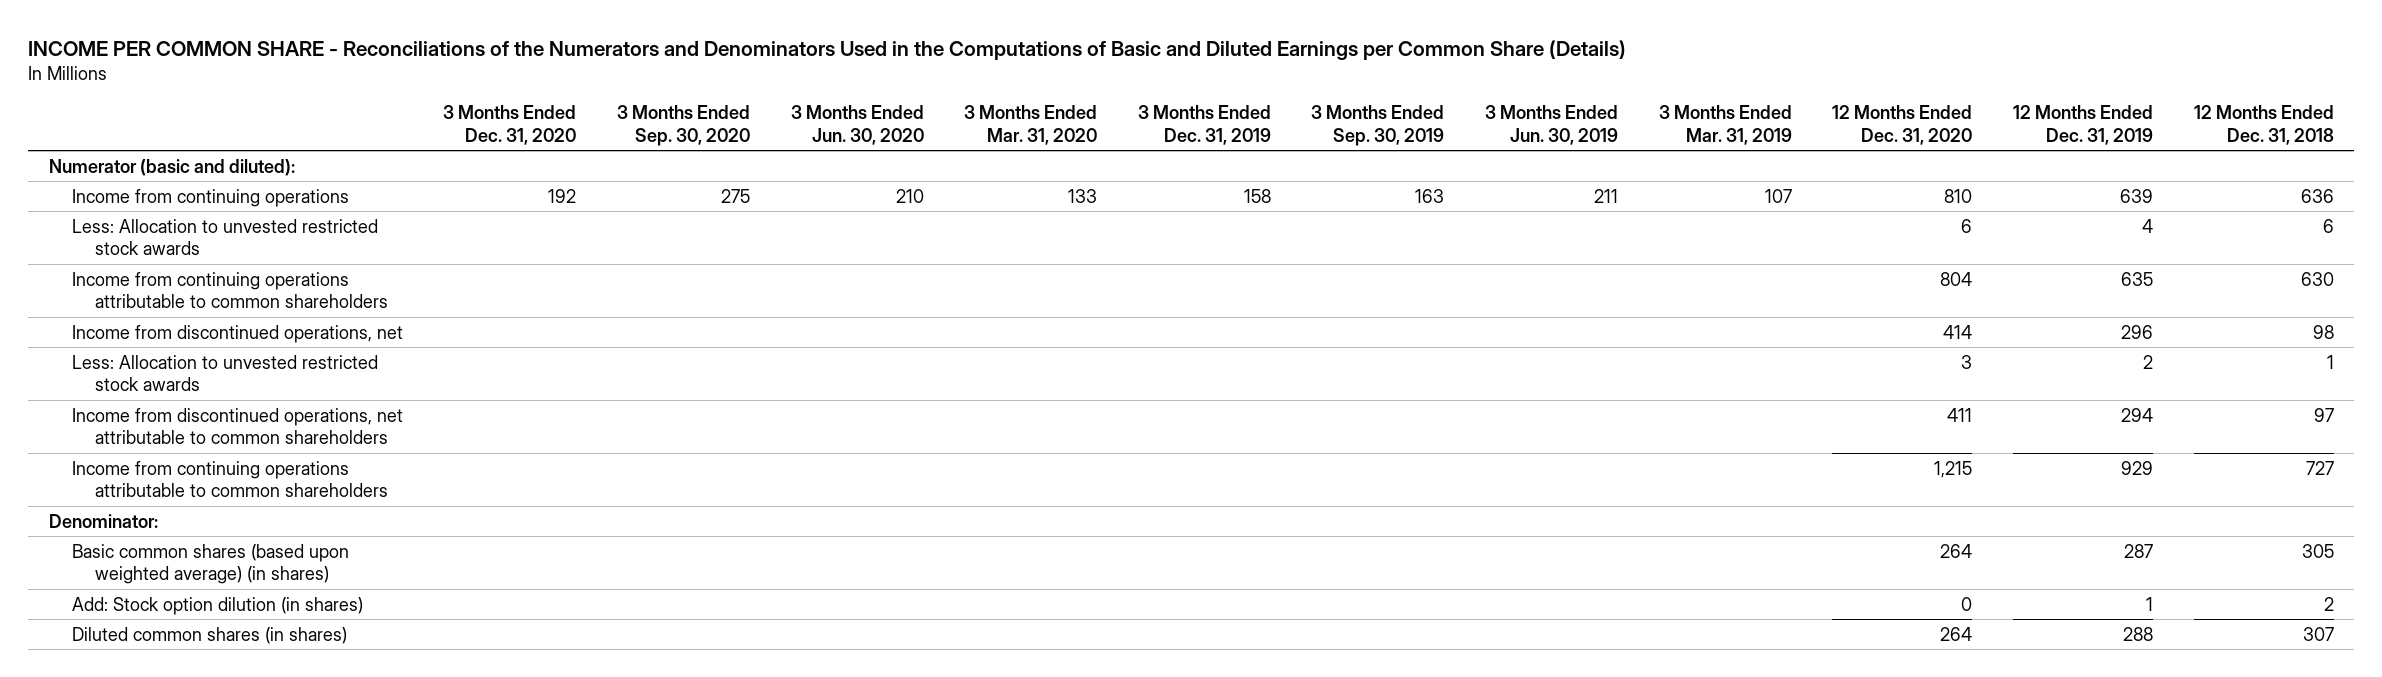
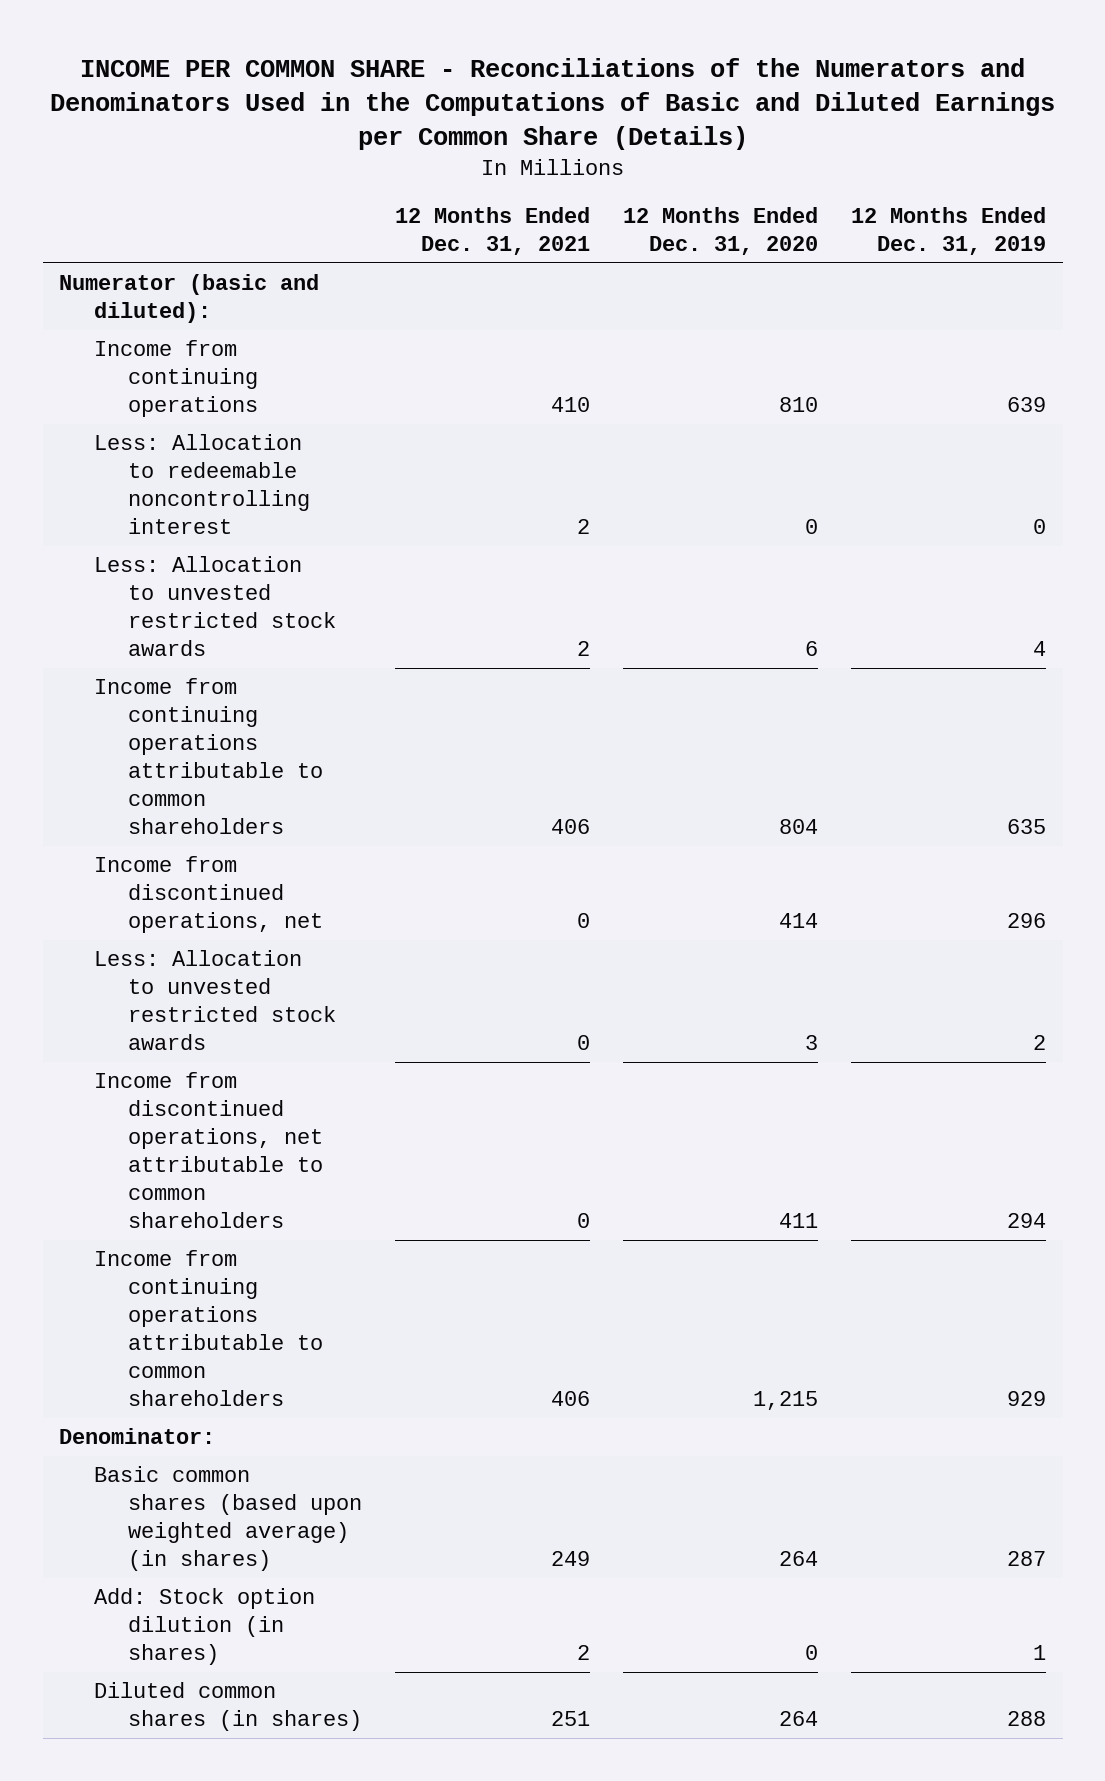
[443,105,577,145] 3 Months Ended Dec. 31, 2020 -> none
[616,105,750,146] 3 Months Ended Sep. 30, 2020 -> none
[790,105,924,145] 3 Months Ended Jun. 30, 2020 -> none
[964,105,1098,145] 3 Months Ended Mar. 31, 2020 -> none
[1137,105,1271,145] 3 Months Ended Dec. 31, 2019 -> none
[1311,105,1445,146] 3 Months Ended Sep. 30, 2019 -> none
[1485,105,1619,145] 3 Months Ended Jun. 30, 2019 -> none
[1658,105,1792,145] 3 Months Ended Mar. 31, 2019 -> none
[2193,105,2334,145] 12 Months Ended Dec. 31, 2018 -> none
none -> [395,207,591,255] 12 Months Ended Dec. 31, 2021
none -> [93,434,311,535] Less: Allocation to redeemable noncontrolling interest

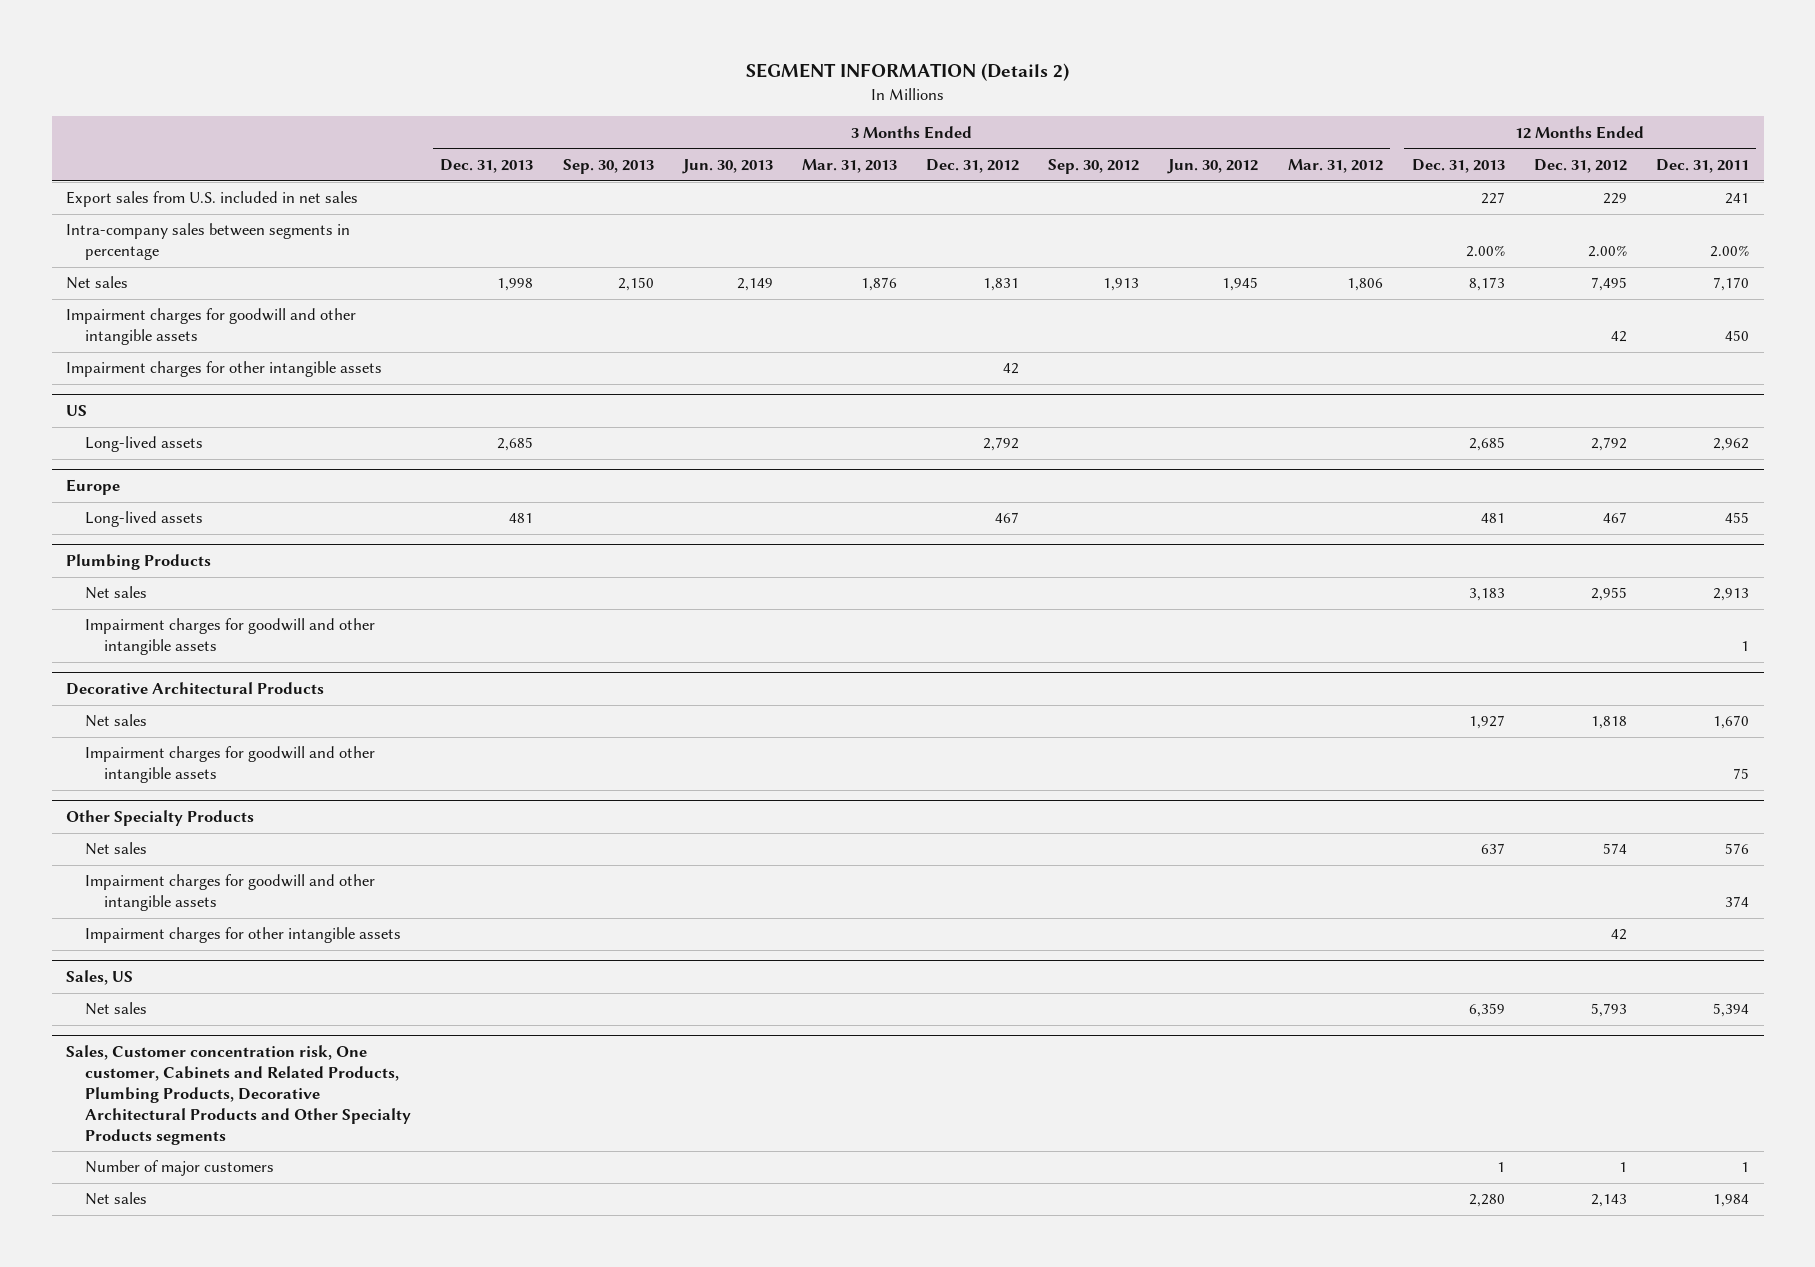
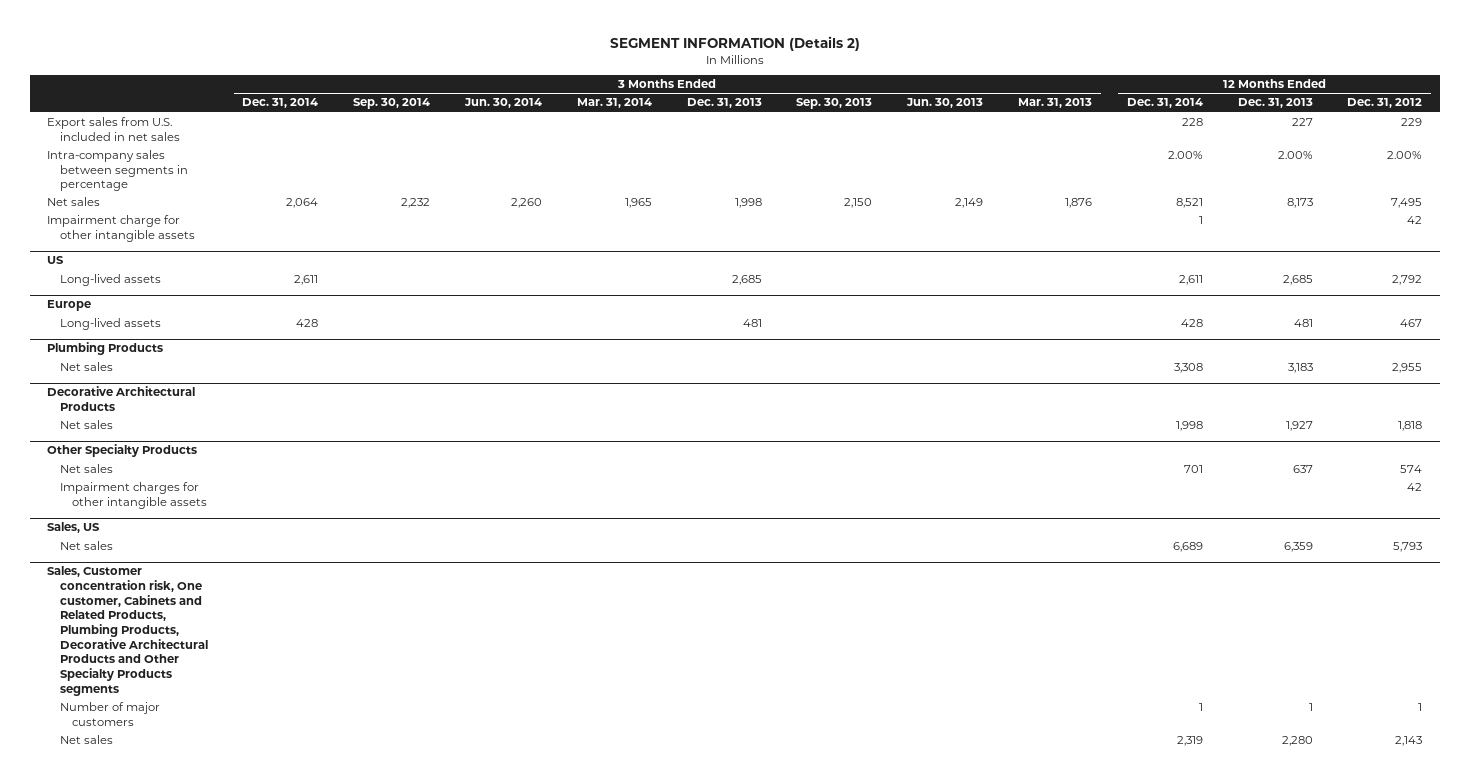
[926,159,1020,174] Dec. 31, 2012 -> none
[1048,159,1140,175] Sep. 30, 2012 -> none
[1167,159,1259,175] Jun. 30, 2012 -> none
[1287,159,1383,174] Mar. 31, 2012 -> none
[1656,159,1750,174] Dec. 31, 2011 -> none
none -> [242,98,319,109] Dec. 31, 2014
none -> [353,98,431,110] Sep. 30, 2014
none -> [464,98,543,109] Jun. 30, 2014
none -> [576,98,652,109] Mar. 31, 2014
none -> [1126,98,1203,109] Dec. 31, 2014
[66,361,383,378] Impairment charges for other intangible assets -> none
[66,308,357,346] Impairment charges for goodwill and other intangible assets -> [47,215,195,242] Impairment charge for other intangible assets
[85,618,376,656] Impairment charges for goodwill and other intangible assets -> none
[85,746,376,784] Impairment charges for goodwill and other intangible assets -> none
[85,874,376,912] Impairment charges for goodwill and other intangible assets -> none

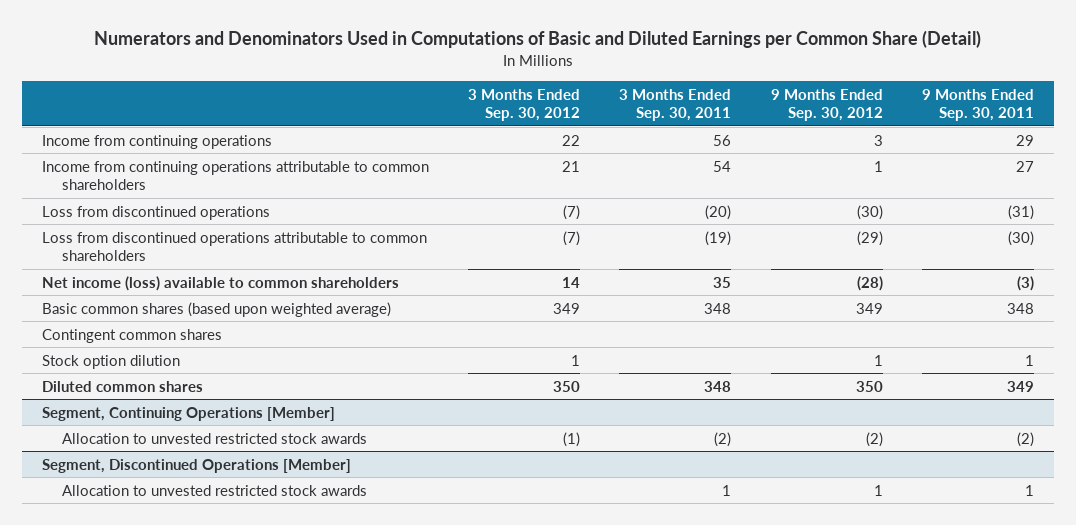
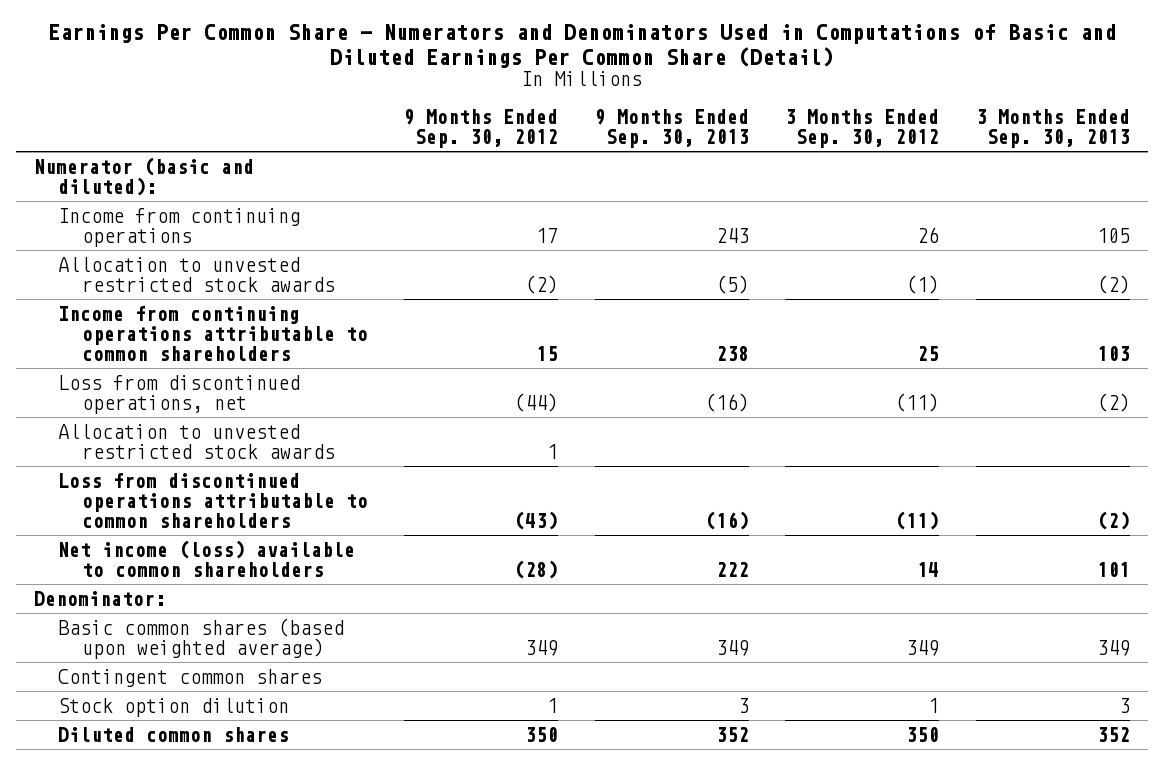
[93,30,981,49] Numerators and Denominators Used in Computations of Basic and Diluted Earnings per Common Share (Detail) -> [47,24,1116,68] Earnings Per Common Share - Numerators and Denominators Used in Computations of Basic and Diluted Earnings Per Common Share (Detail)
[619,88,732,122] 3 Months Ended Sep. 30, 2011 -> none
[922,88,1035,122] 9 Months Ended Sep. 30, 2011 -> none
none -> [594,108,749,149] 9 Months Ended Sep. 30, 2013
none -> [975,108,1130,149] 3 Months Ended Sep. 30, 2013
none -> [34,156,255,197] Numerator (basic and diluted):
[561,134,580,146] 22 -> [917,227,940,244] 26
[873,134,883,146] 3 -> [536,228,559,244] 17
none -> [57,256,335,293] Allocation to unvested restricted stock awards
[561,160,580,172] 21 -> [917,346,940,362] 25
[873,160,883,172] 1 -> [536,346,559,362] 15
[41,205,270,220] Loss from discontinued operations -> [57,374,300,415] Loss from discontinued operations, net
[562,204,580,220] (7) -> [895,393,940,413] (11)
[856,204,883,220] (30) -> [514,393,559,413] (44)
none -> [57,423,335,460] Allocation to unvested restricted stock awards
[562,230,580,246] (7) -> [895,511,940,531] (11)
[856,230,883,246] (29) -> [514,511,559,531] (43)
none -> [34,590,167,606] Denominator:
[41,406,335,421] Segment, Continuing Operations [Member] -> none
[62,432,368,444] Allocation to unvested restricted stock awards -> none
[41,458,351,473] Segment, Discontinued Operations [Member] -> none
[62,484,368,496] Allocation to unvested restricted stock awards -> none

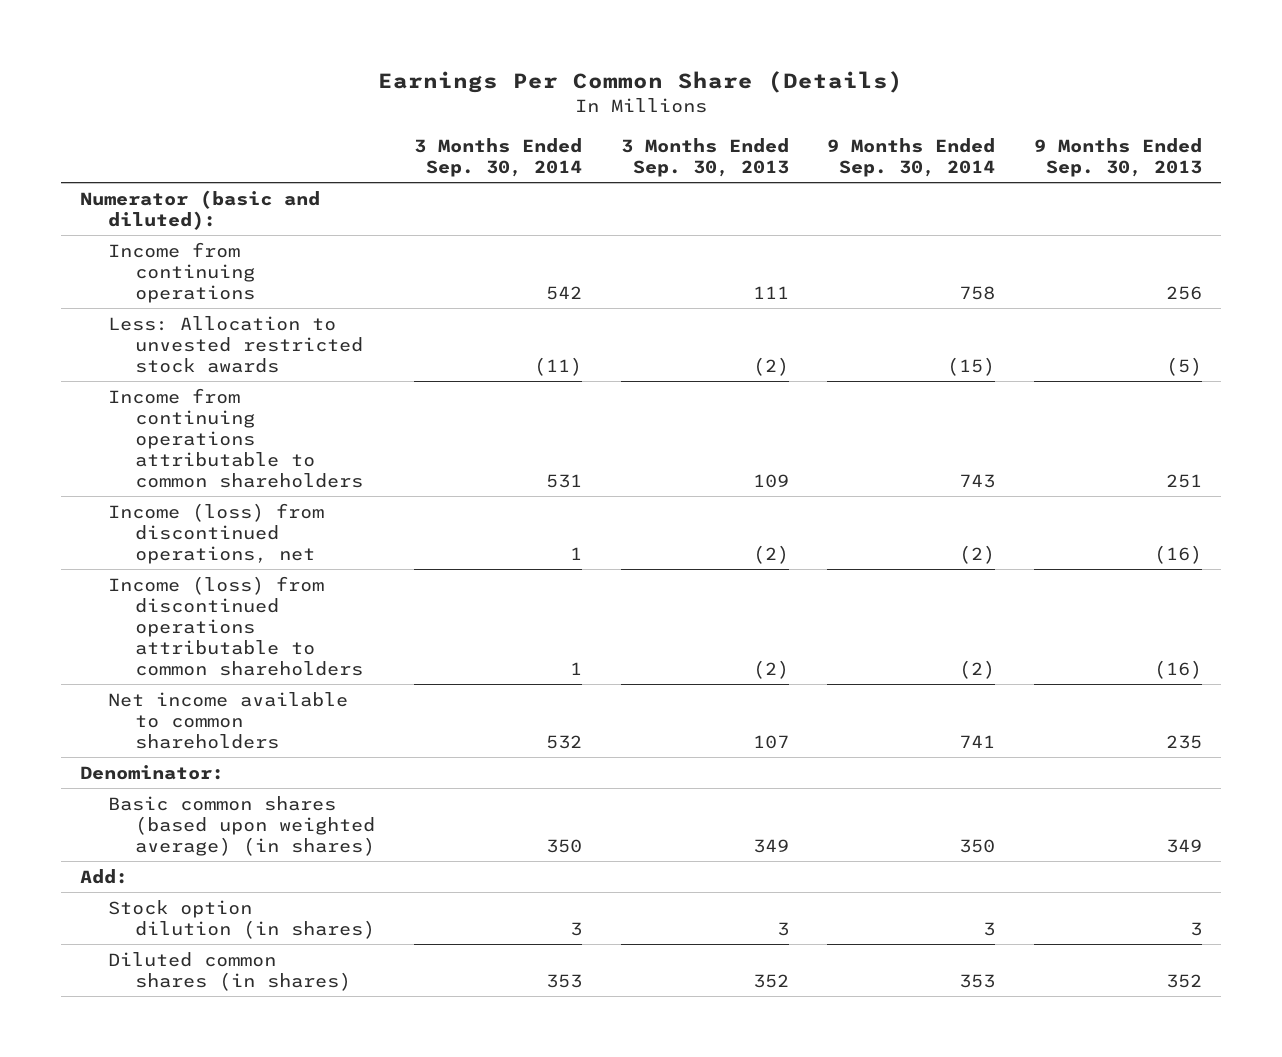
[47,24,1116,68] Earnings Per Common Share - Numerators and Denominators Used in Computations of Basic and Diluted Earnings Per Common Share (Detail) -> [377,71,903,94] Earnings Per Common Share (Details)
[404,108,559,149] 9 Months Ended Sep. 30, 2012 -> none
[785,108,940,149] 3 Months Ended Sep. 30, 2012 -> none
none -> [413,137,582,177] 3 Months Ended Sep. 30, 2014
none -> [827,137,996,177] 9 Months Ended Sep. 30, 2014
[57,423,335,460] Allocation to unvested restricted stock awards -> none
[715,228,749,244] 243 -> [1165,285,1202,300] 256
[1096,228,1130,244] 105 -> [752,285,789,299] 111
[57,256,335,293] Allocation to unvested restricted stock awards -> [107,315,364,373] Less: Allocation to unvested restricted stock awards
[715,346,749,362] 238 -> [1165,473,1202,488] 251
[1096,346,1130,362] 103 -> [752,473,789,488] 109
[57,374,300,415] Loss from discontinued operations, net -> [107,502,324,564] Income (loss) from discontinued operations, net
[57,472,368,529] Loss from discontinued operations attributable to common shareholders -> [107,575,364,676] Income (loss) from discontinued operations attributable to common shareholders
[57,539,355,578] Net income (loss) available to common shareholders -> [107,691,348,749] Net income available to common shareholders
[715,562,749,578] 222 -> [1165,734,1202,749] 235
[1096,562,1130,578] 101 -> [752,734,789,749] 107
[57,668,322,687] Contingent common shares -> none
[57,617,344,660] Basic common shares (based upon weighted average) -> [107,795,376,856] Basic common shares (based upon weighted average) (in shares)
none -> [79,868,128,884] Add:
[57,697,289,717] Stock option dilution -> [107,899,376,939] Stock option dilution (in shares)
[57,726,289,742] Diluted common shares -> [107,951,352,991] Diluted common shares (in shares)

